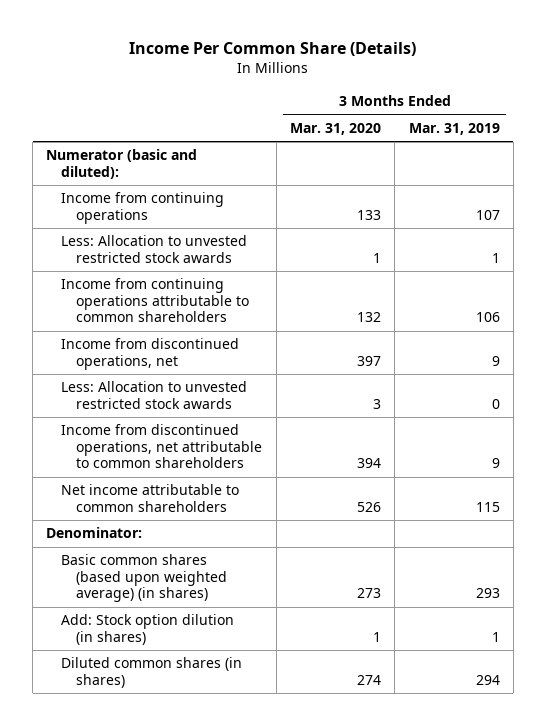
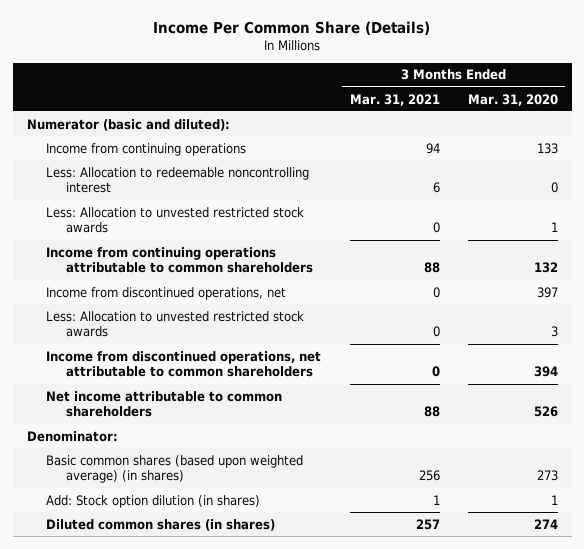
[408,122,500,135] Mar. 31, 2019 -> none
none -> [349,93,440,106] Mar. 31, 2021
none -> [46,166,310,194] Less: Allocation to redeemable noncontrolling interest

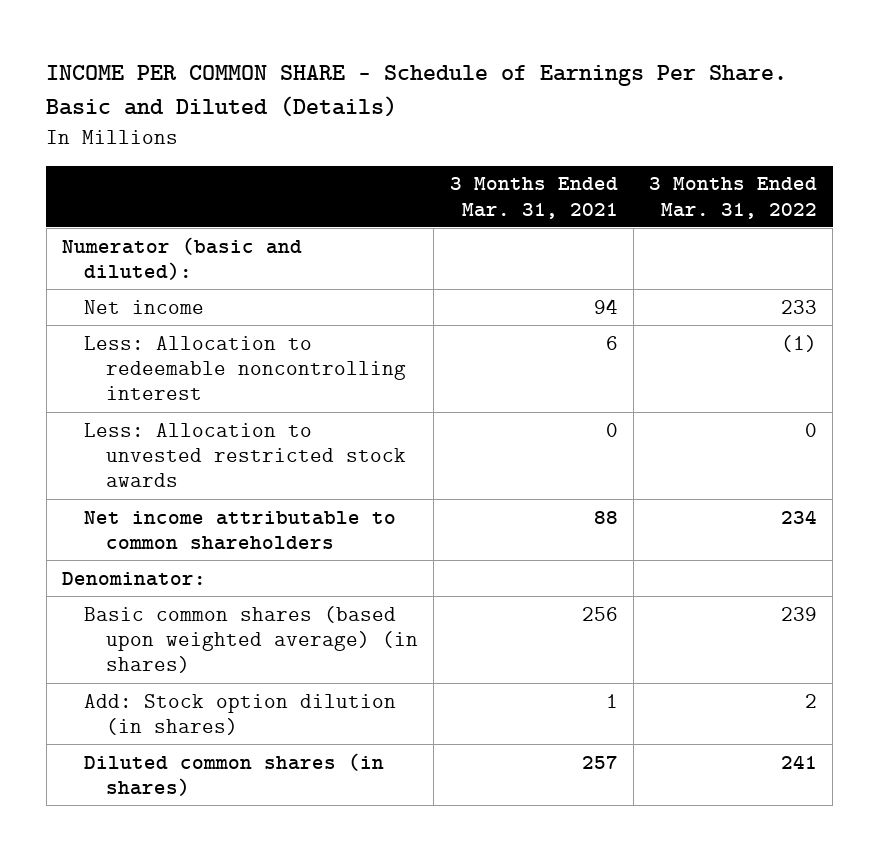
[153,20,431,35] Income Per Common Share (Details) -> [46,65,788,118] INCOME PER COMMON SHARE - Schedule of Earnings Per Share. Basic and Diluted (Details)
[467,93,558,106] Mar. 31, 2020 -> none
none -> [648,177,817,219] 3 Months Ended Mar. 31, 2022
[46,142,247,156] Income from continuing operations -> [84,299,205,314] Net income
[46,246,313,274] Income from continuing operations attributable to common shareholders -> none
[46,286,287,300] Income from discontinued operations, net -> none
[46,310,305,338] Less: Allocation to unvested restricted stock awards -> none
[46,350,322,378] Income from discontinued operations, net attributable to common shareholders -> none

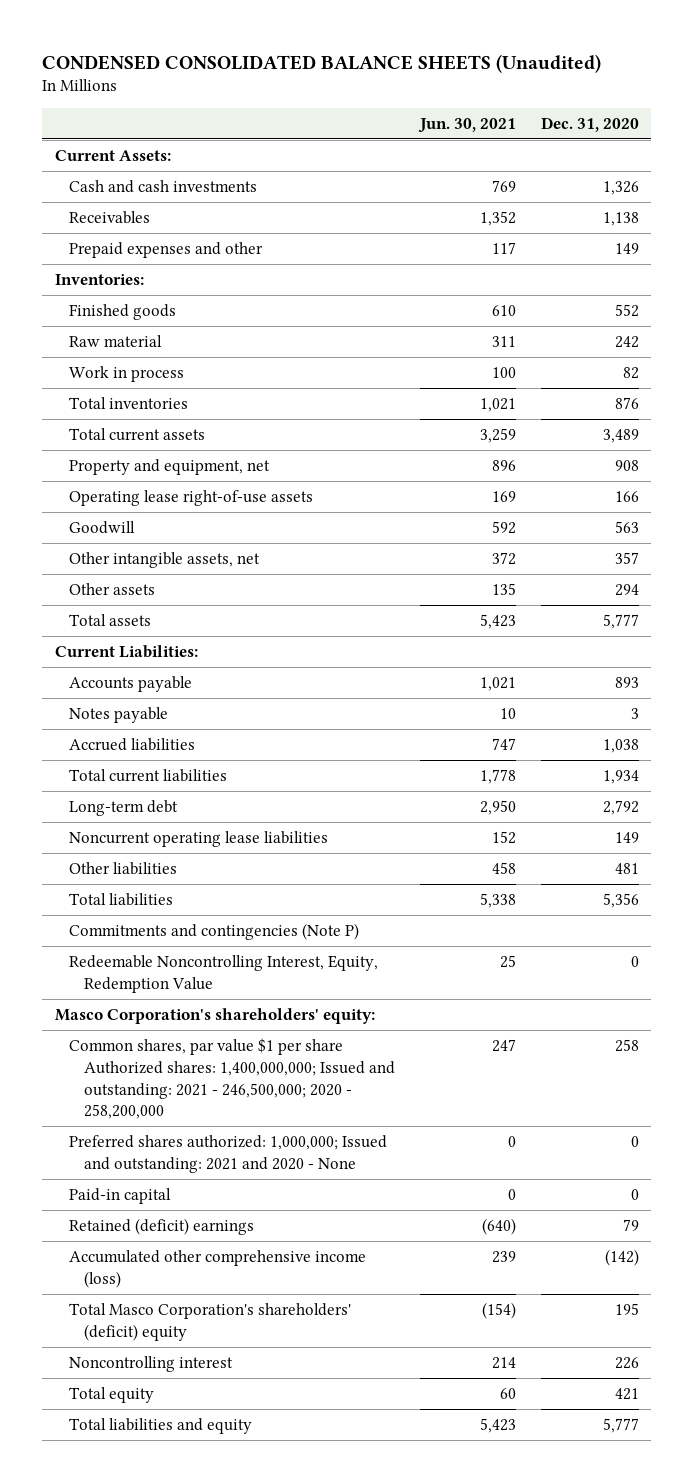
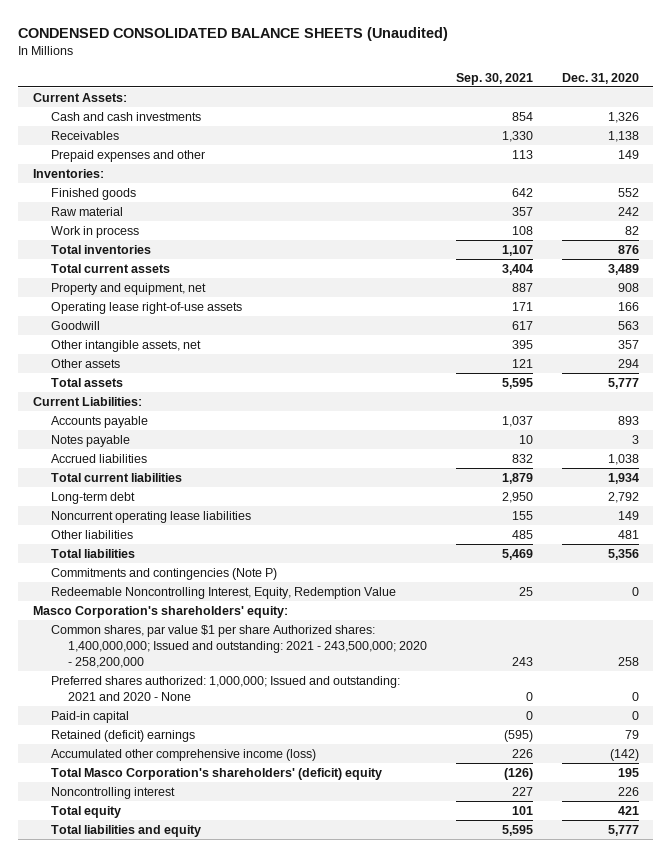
[417,118,516,134] Jun. 30, 2021 -> none
none -> [456,72,534,85] Sep. 30, 2021
[69,1037,395,1120] Common shares, par value $1 per share Authorized shares: 1,400,000,000; Issued and outstanding: 2021 - 246,500,000; 2020 - 258,200,000 -> [50,624,428,669] Common shares, par value $1 per share Authorized shares: 1,400,000,000; Issued and outstanding: 2021 - 243,500,000; 2020 - 258,200,000

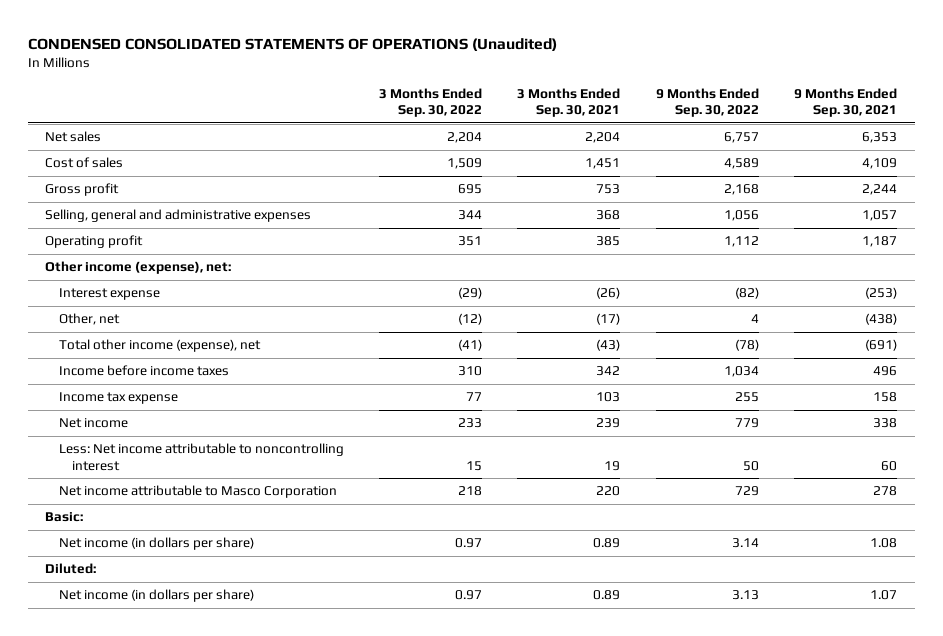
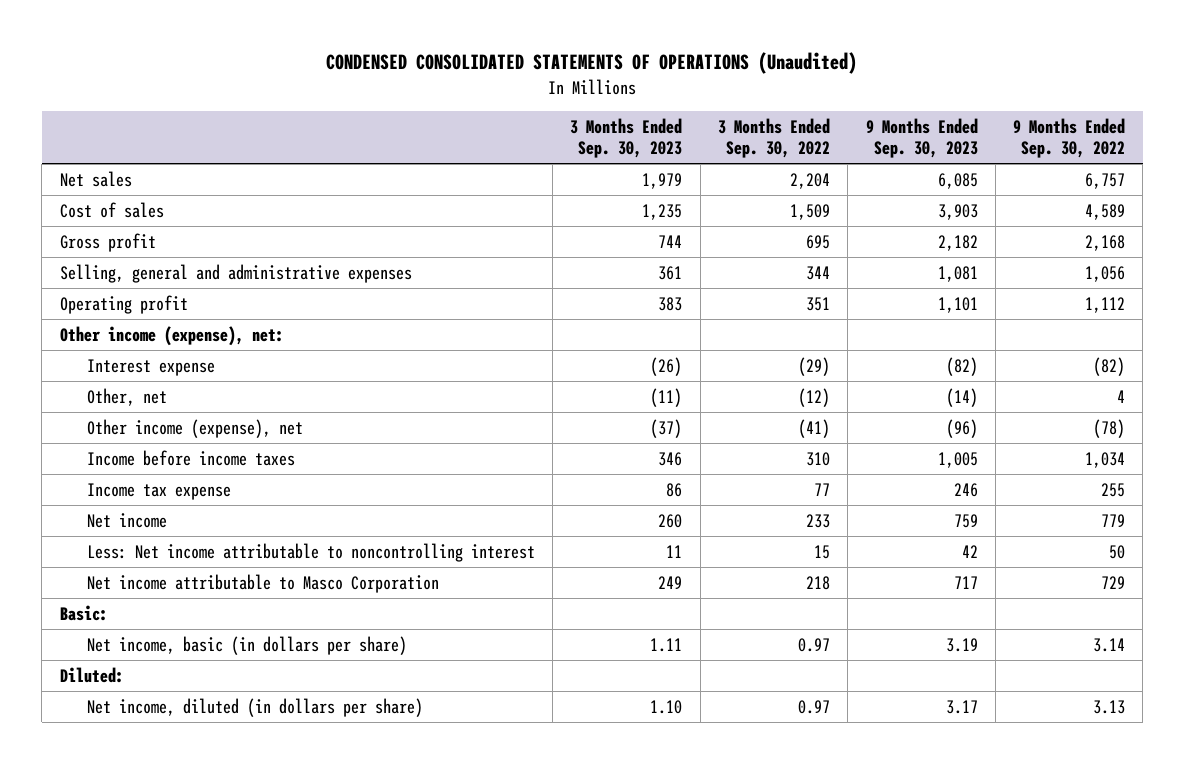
[517,87,621,117] 3 Months Ended Sep. 30, 2021 -> none
[794,87,898,117] 9 Months Ended Sep. 30, 2021 -> none
none -> [570,118,683,158] 3 Months Ended Sep. 30, 2023
none -> [865,118,978,158] 9 Months Ended Sep. 30, 2023
[58,339,261,353] Total other income (expense), net -> [86,418,303,438] Other income (expense), net
[58,537,254,551] Net income (in dollars per share) -> [86,635,407,655] Net income, basic (in dollars per share)
[58,589,254,603] Net income (in dollars per share) -> [86,697,423,717] Net income, diluted (in dollars per share)

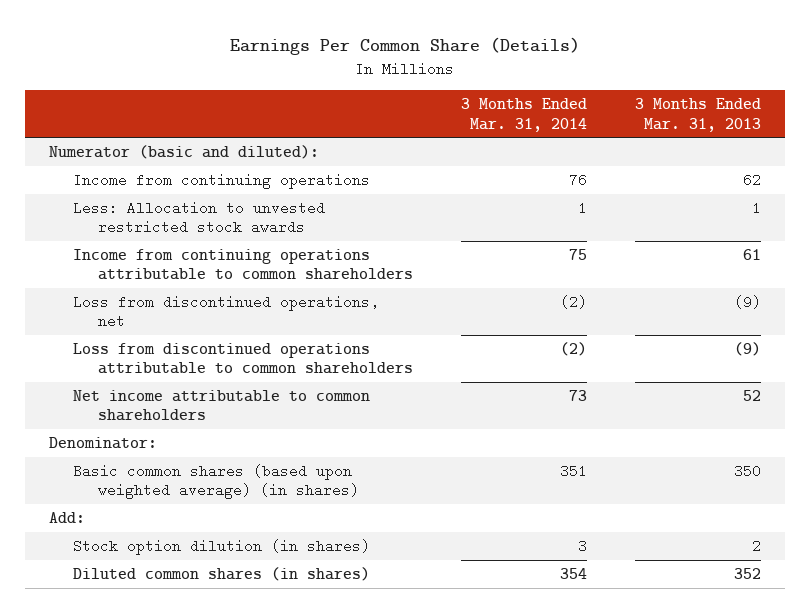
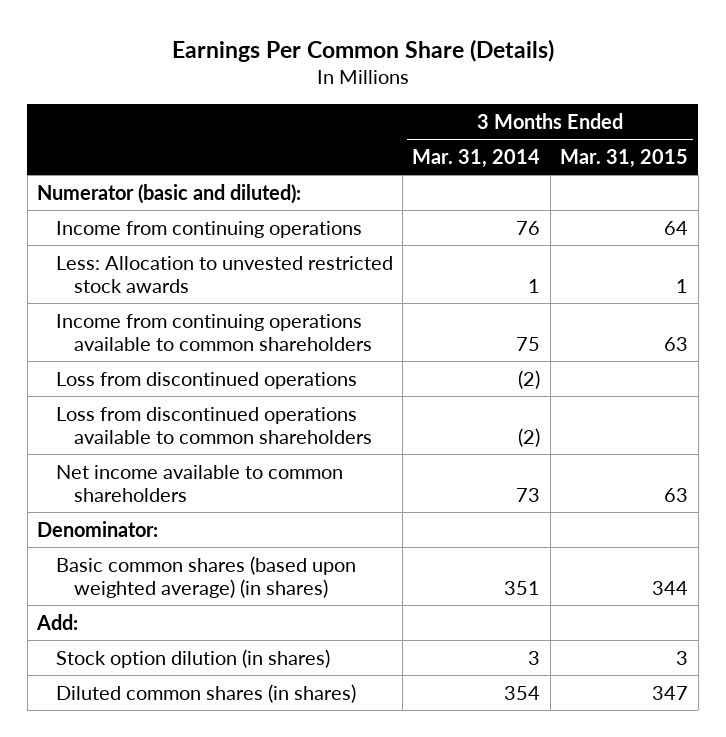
[634,98,761,132] 3 Months Ended Mar. 31, 2013 -> none
none -> [560,148,689,168] Mar. 31, 2015
[73,249,413,281] Income from continuing operations attributable to common shareholders -> [55,313,372,351] Income from continuing operations available to common shareholders
[73,295,380,329] Loss from discontinued operations, net -> [55,371,357,389] Loss from discontinued operations
[73,343,413,375] Loss from discontinued operations attributable to common shareholders -> [55,406,372,444] Loss from discontinued operations available to common shareholders
[73,390,371,422] Net income attributable to common shareholders -> [55,464,343,502] Net income available to common shareholders

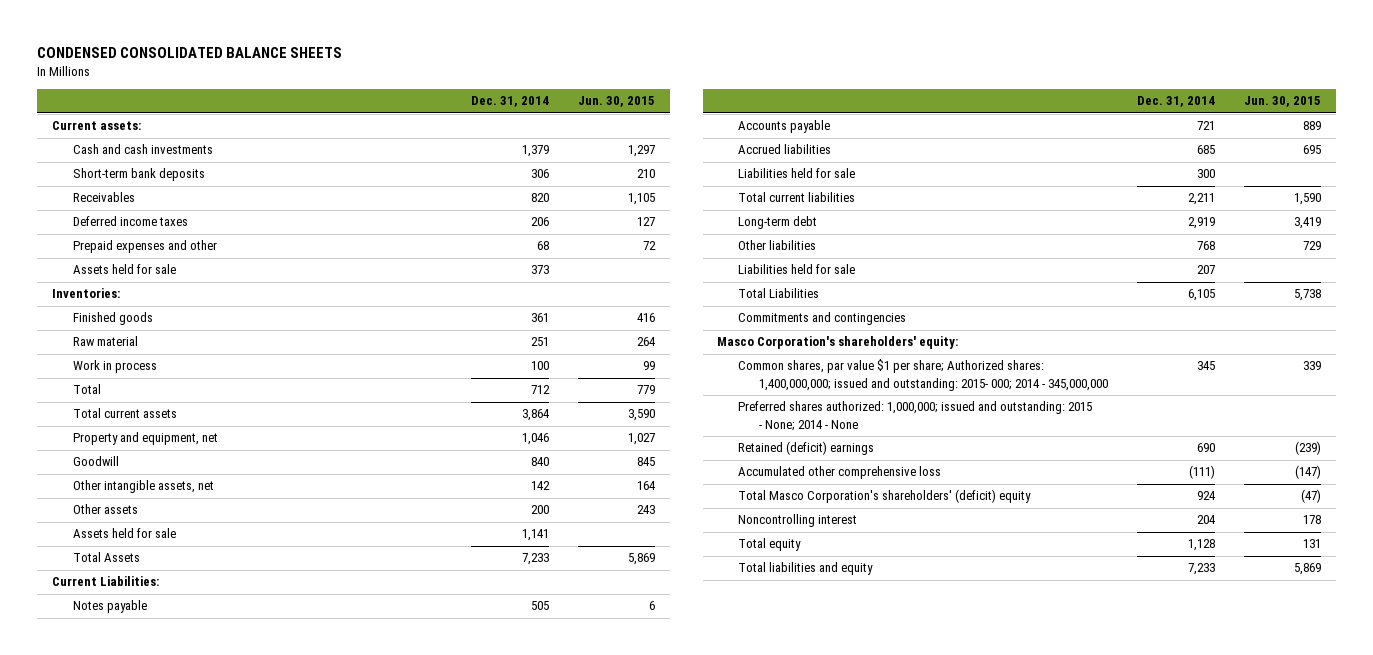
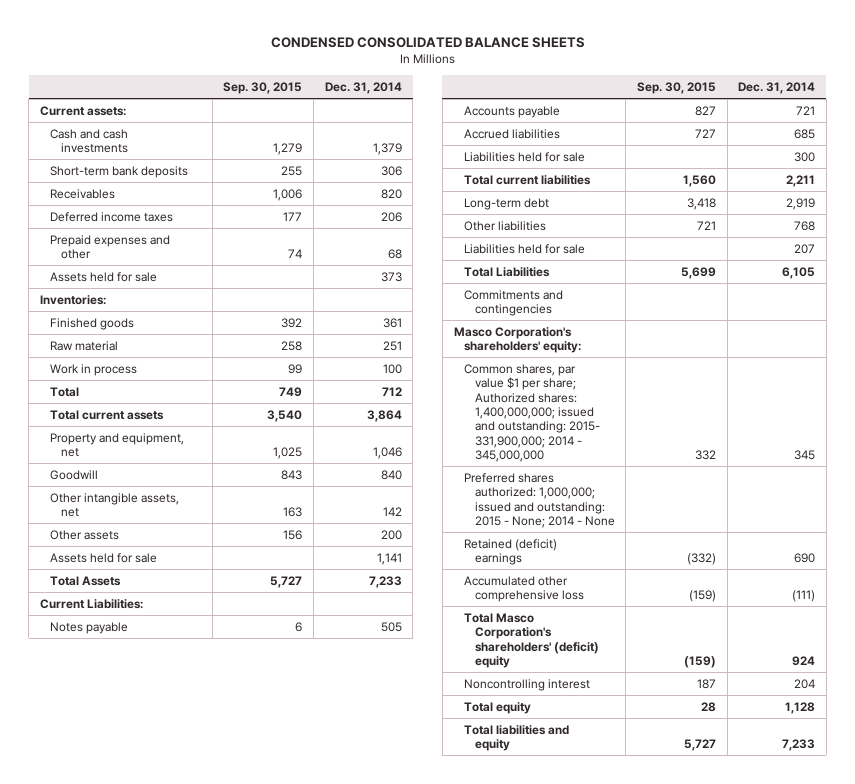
[578,96,656,108] Jun. 30, 2015 -> none
none -> [223,82,303,95] Sep. 30, 2015
[738,359,1109,391] Common shares, par value $1 per share; Authorized shares: 1,400,000,000; issued and outstanding: 2015- 000; 2014 - 345,000,000 -> [464,363,600,463] Common shares, par value $1 per share; Authorized shares: 1,400,000,000; issued and outstanding: 2015- 331,900,000; 2014 - 345,000,000

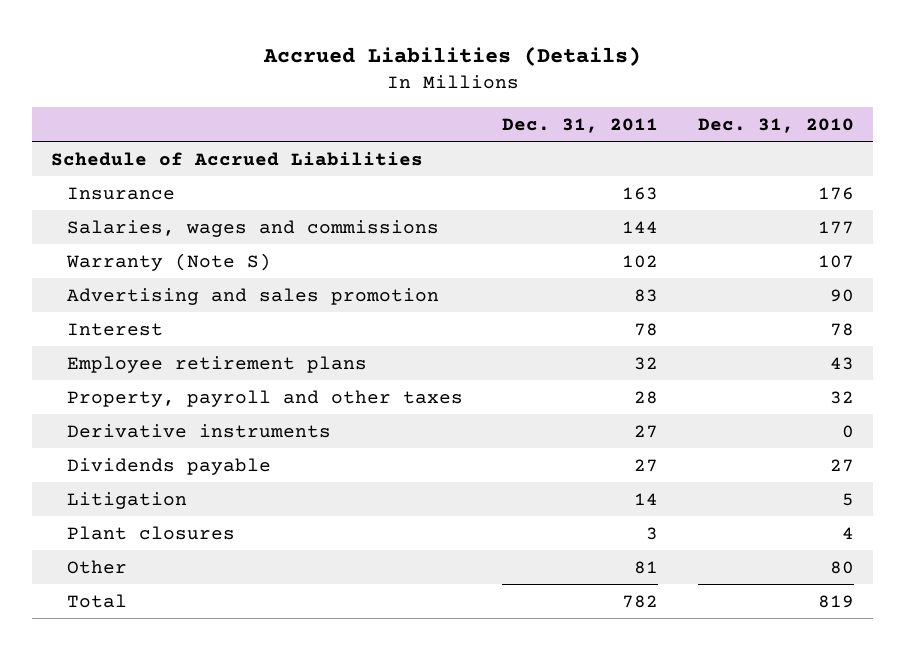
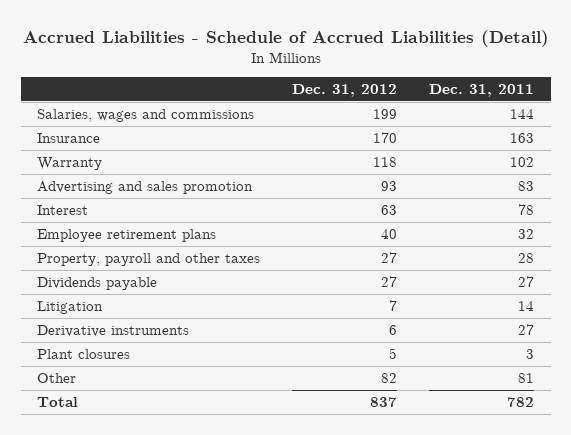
[262,45,641,66] Accrued Liabilities (Details) -> [22,30,549,48] Accrued Liabilities - Schedule of Accrued Liabilities (Detail)
[697,117,854,133] Dec. 31, 2010 -> none
none -> [292,83,398,97] Dec. 31, 2012
[51,151,424,166] Schedule of Accrued Liabilities -> none
[66,186,175,200] Insurance -> [36,132,100,143] Insurance
[65,252,271,271] Warranty (Note S) -> [36,156,102,170] Warranty
[66,423,331,438] Derivative instruments -> [36,324,189,337] Derivative instruments

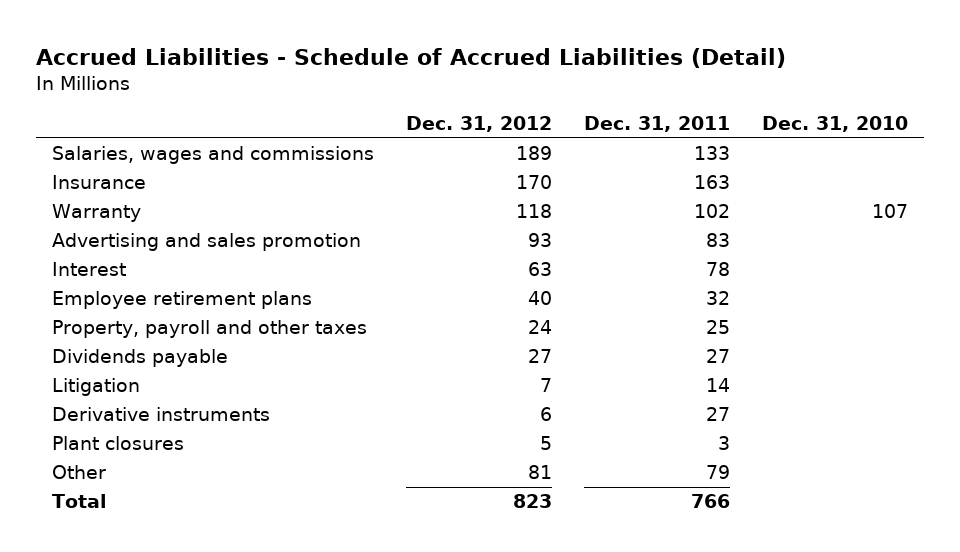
none -> [762,116,909,133] Dec. 31, 2010
[373,108,398,119] 199 -> [515,146,552,161] 189
[510,108,535,119] 144 -> [694,146,731,161] 133
[381,251,398,263] 27 -> [527,320,552,335] 24
[518,252,535,263] 28 -> [706,320,731,335] 25
[381,372,398,383] 82 -> [527,465,552,480] 81
[518,372,535,383] 81 -> [706,465,731,480] 79
[370,396,398,407] 837 -> [512,494,552,509] 823
[507,396,535,407] 782 -> [691,494,731,509] 766

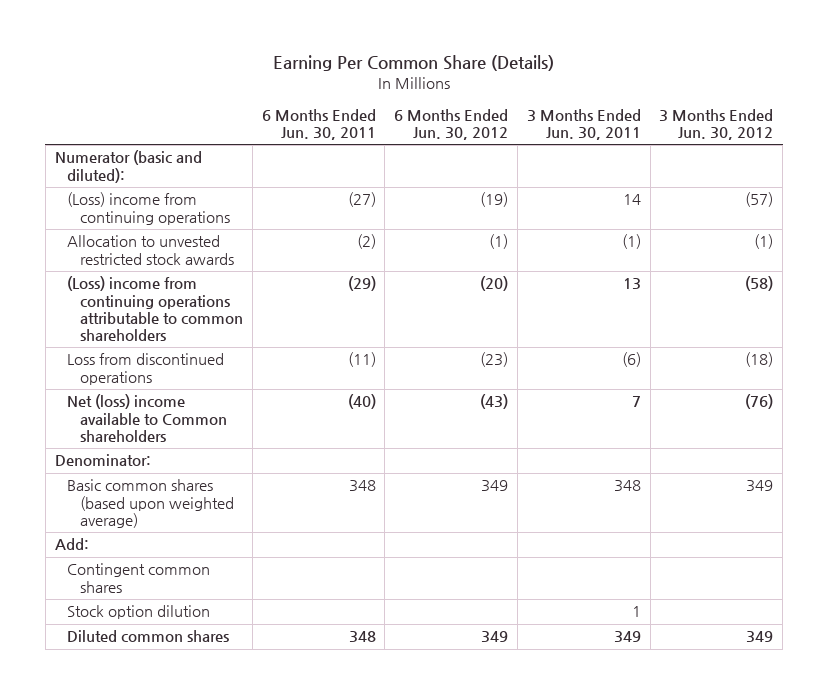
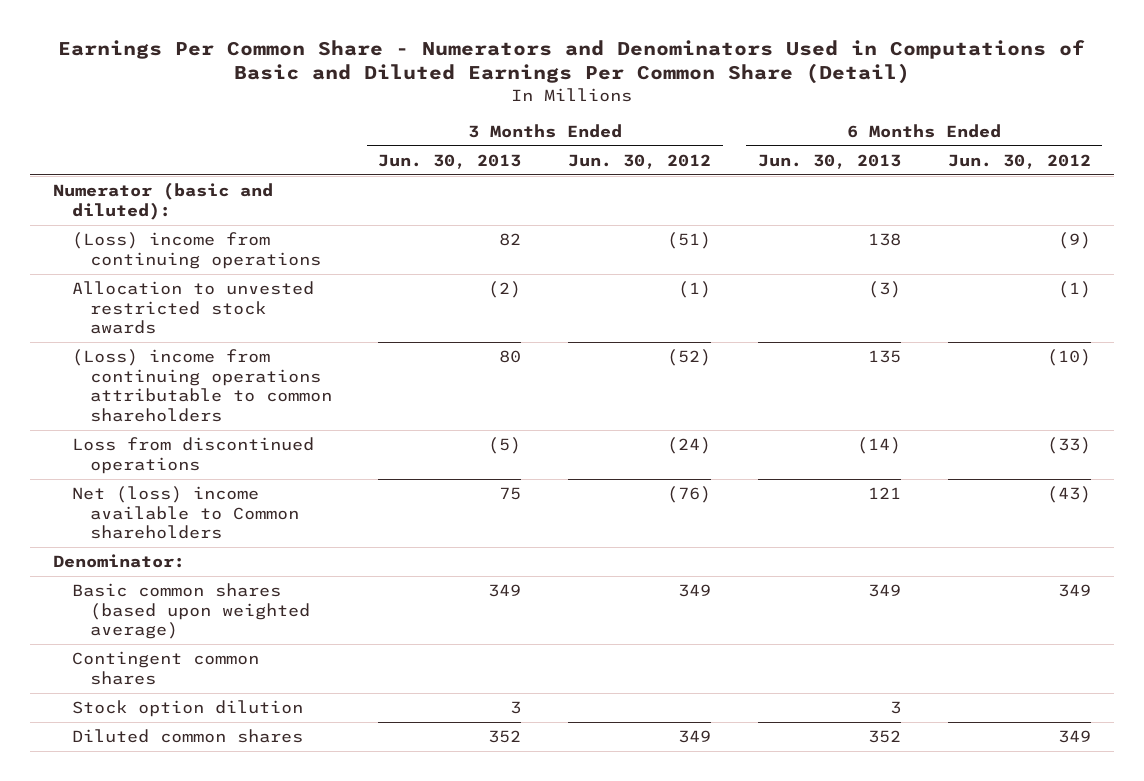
[272,54,554,71] Earning Per Common Share (Details) -> [58,39,1086,85] Earnings Per Common Share - Numerators and Denominators Used in Computations of Basic and Diluted Earnings Per Common Share (Detail)
[261,108,376,141] 6 Months Ended Jun. 30, 2011 -> none
[526,108,641,141] 3 Months Ended Jun. 30, 2011 -> none
none -> [378,153,522,169] Jun. 30, 2013
none -> [757,153,901,169] Jun. 30, 2013
[480,192,509,208] (19) -> [1057,232,1091,250] (9)
[745,192,774,208] (57) -> [667,232,712,250] (51)
[480,276,509,292] (20) -> [1046,349,1091,367] (10)
[745,276,774,292] (58) -> [667,349,712,367] (52)
[480,352,509,368] (23) -> [1046,437,1091,455] (33)
[745,352,774,368] (18) -> [667,437,712,455] (24)
[54,538,89,551] Add: -> none

